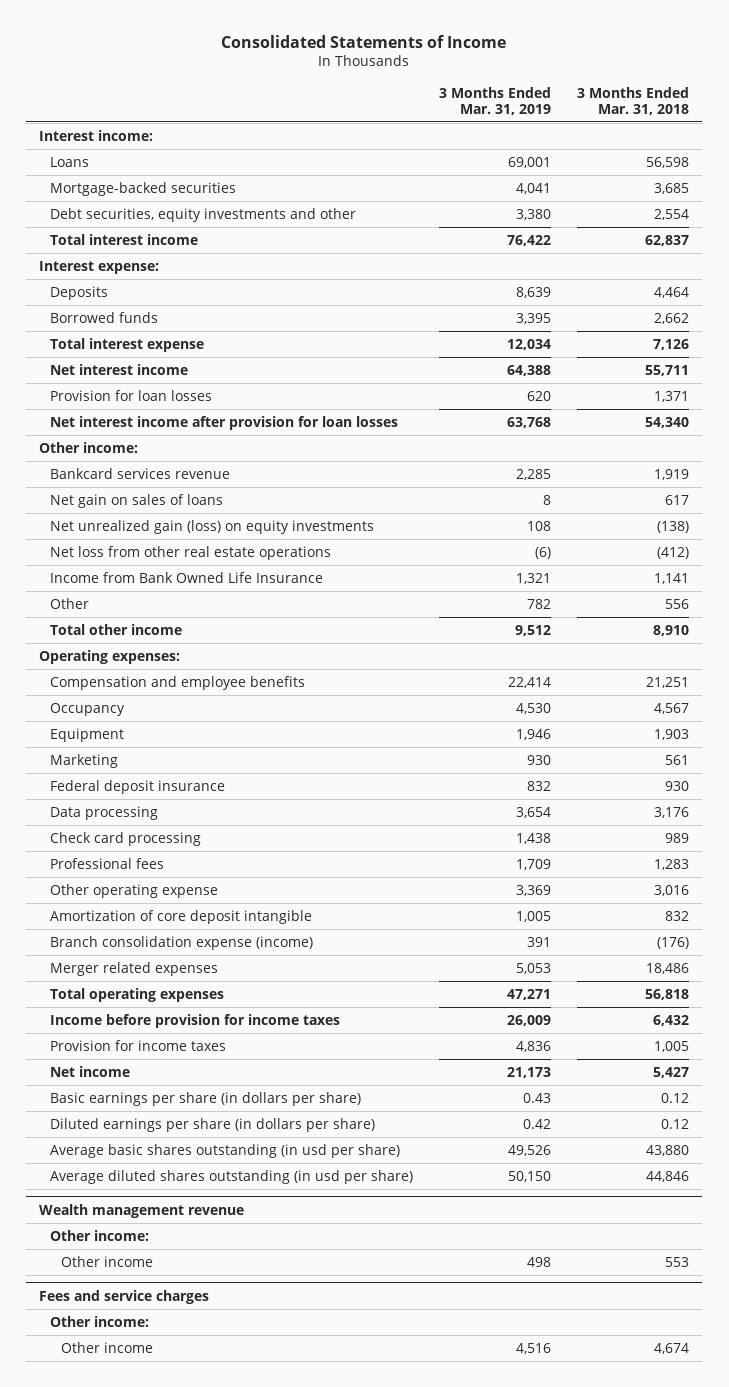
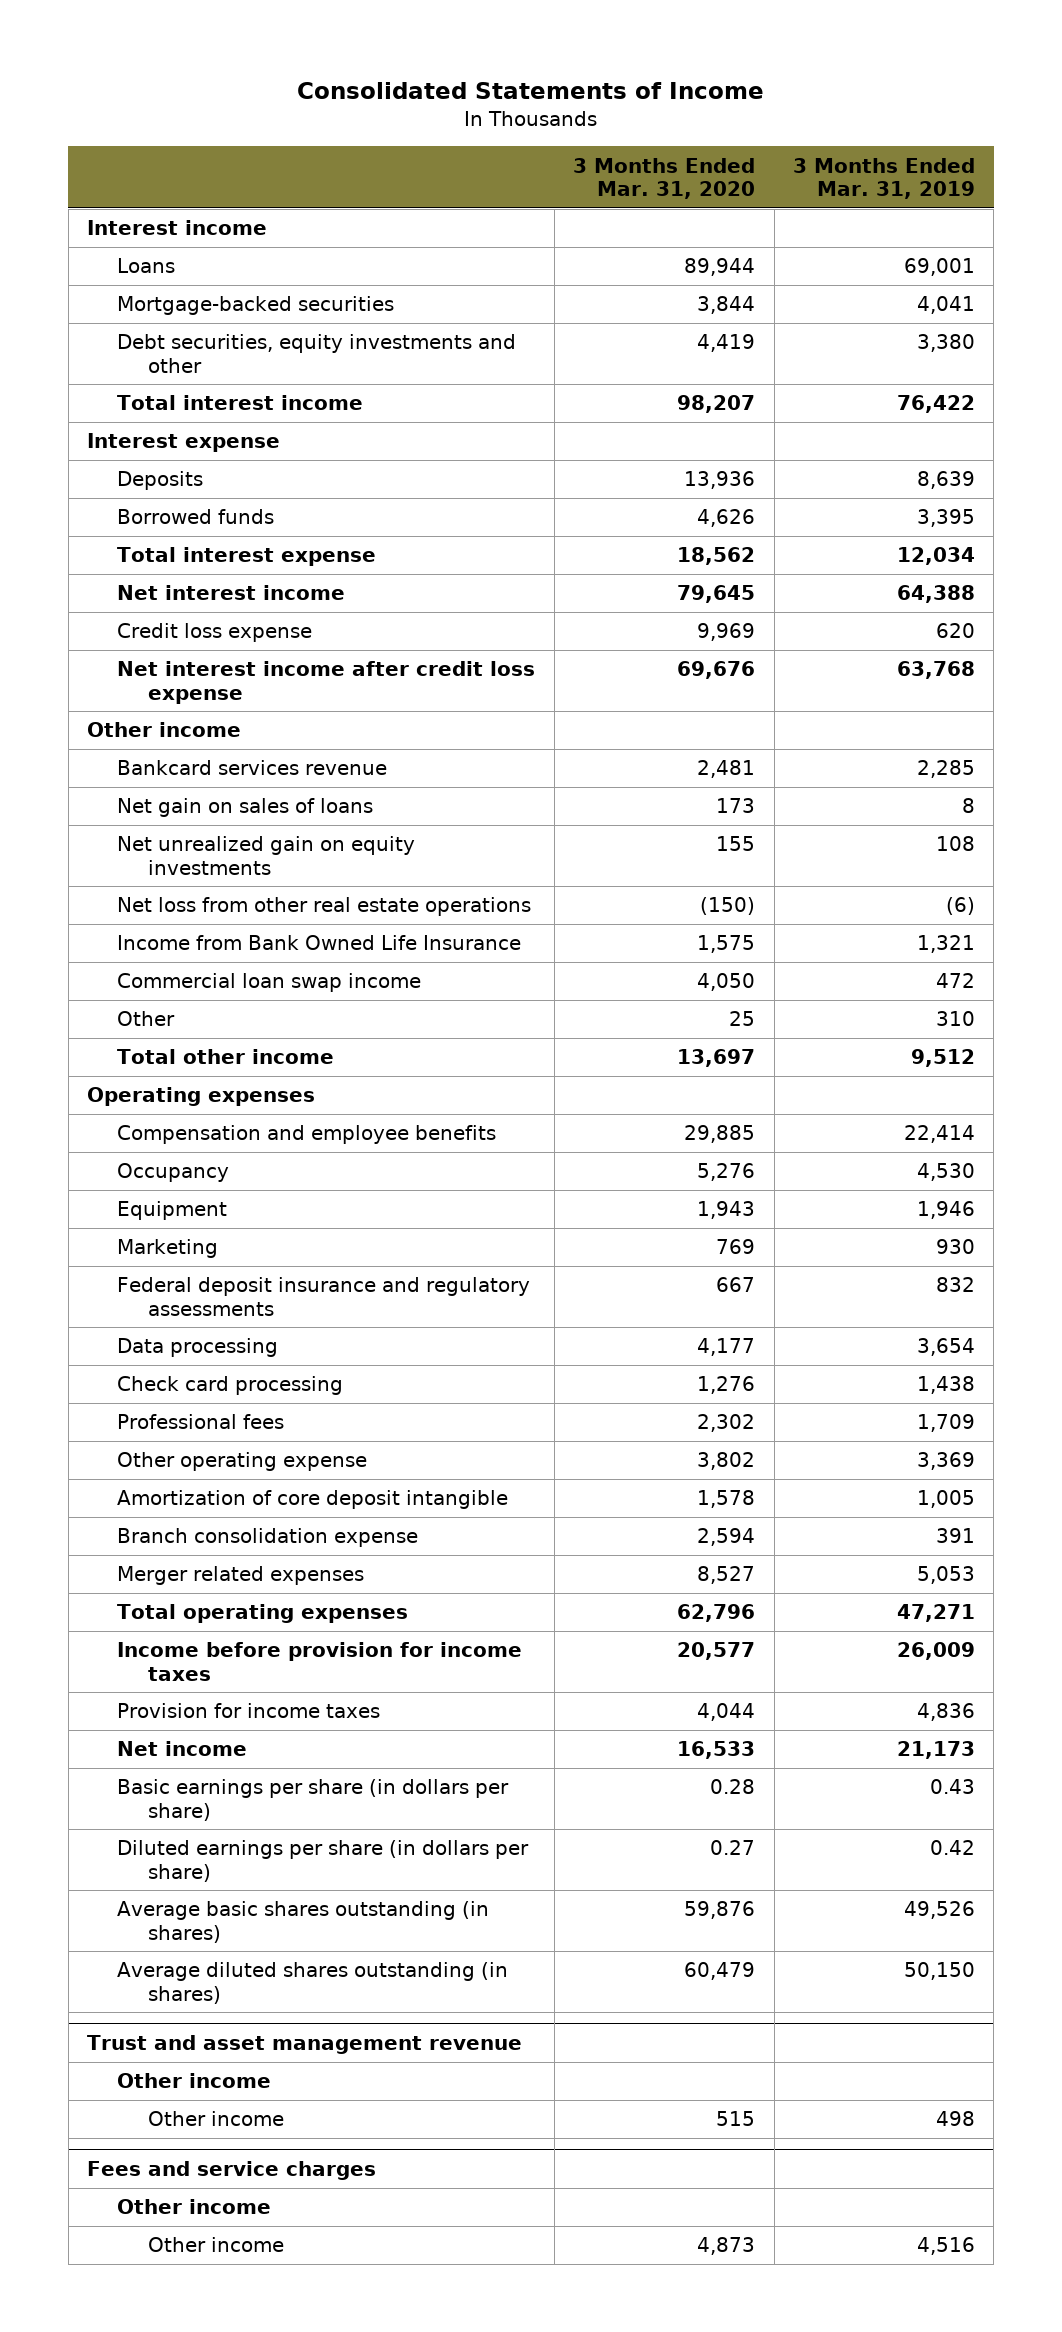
[577,86,690,115] 3 Months Ended Mar. 31, 2018 -> none
none -> [573,157,756,200] 3 Months Ended Mar. 31, 2020
[39,129,154,141] Interest income: -> [87,220,268,236] Interest income
[39,260,160,274] Interest expense: -> [87,433,281,453] Interest expense
[50,389,213,401] Provision for loan losses -> none
none -> [117,623,313,643] Credit loss expense
[50,415,399,430] Net interest income after provision for loan losses -> [117,661,536,704] Net interest income after credit loss expense
[39,441,139,453] Other income: -> [87,722,242,738] Other income
[50,519,375,534] Net unrealized gain (loss) on equity investments -> [117,836,416,875] Net unrealized gain on equity investments
none -> [117,973,422,993] Commercial loan swap income
[527,598,552,609] 782 -> [935,1011,975,1027] 310
[39,649,181,664] Operating expenses: -> [87,1087,316,1107] Operating expenses
[50,779,226,794] Federal deposit insurance -> [117,1277,531,1316] Federal deposit insurance and regulatory assessments
[50,935,314,950] Branch consolidation expense (income) -> [117,1528,419,1548] Branch consolidation expense
[50,1143,401,1158] Average basic shares outstanding (in usd per share) -> [117,1901,490,1943] Average basic shares outstanding (in shares)
[50,1169,414,1184] Average diluted shares outstanding (in usd per share) -> [117,1962,509,2004] Average diluted shares outstanding (in shares)
[39,1203,245,1218] Wealth management revenue -> [87,2034,523,2054] Trust and asset management revenue
[50,1229,150,1241] Other income: -> [117,2073,272,2089] Other income
[50,1315,150,1327] Other income: -> [117,2199,272,2215] Other income

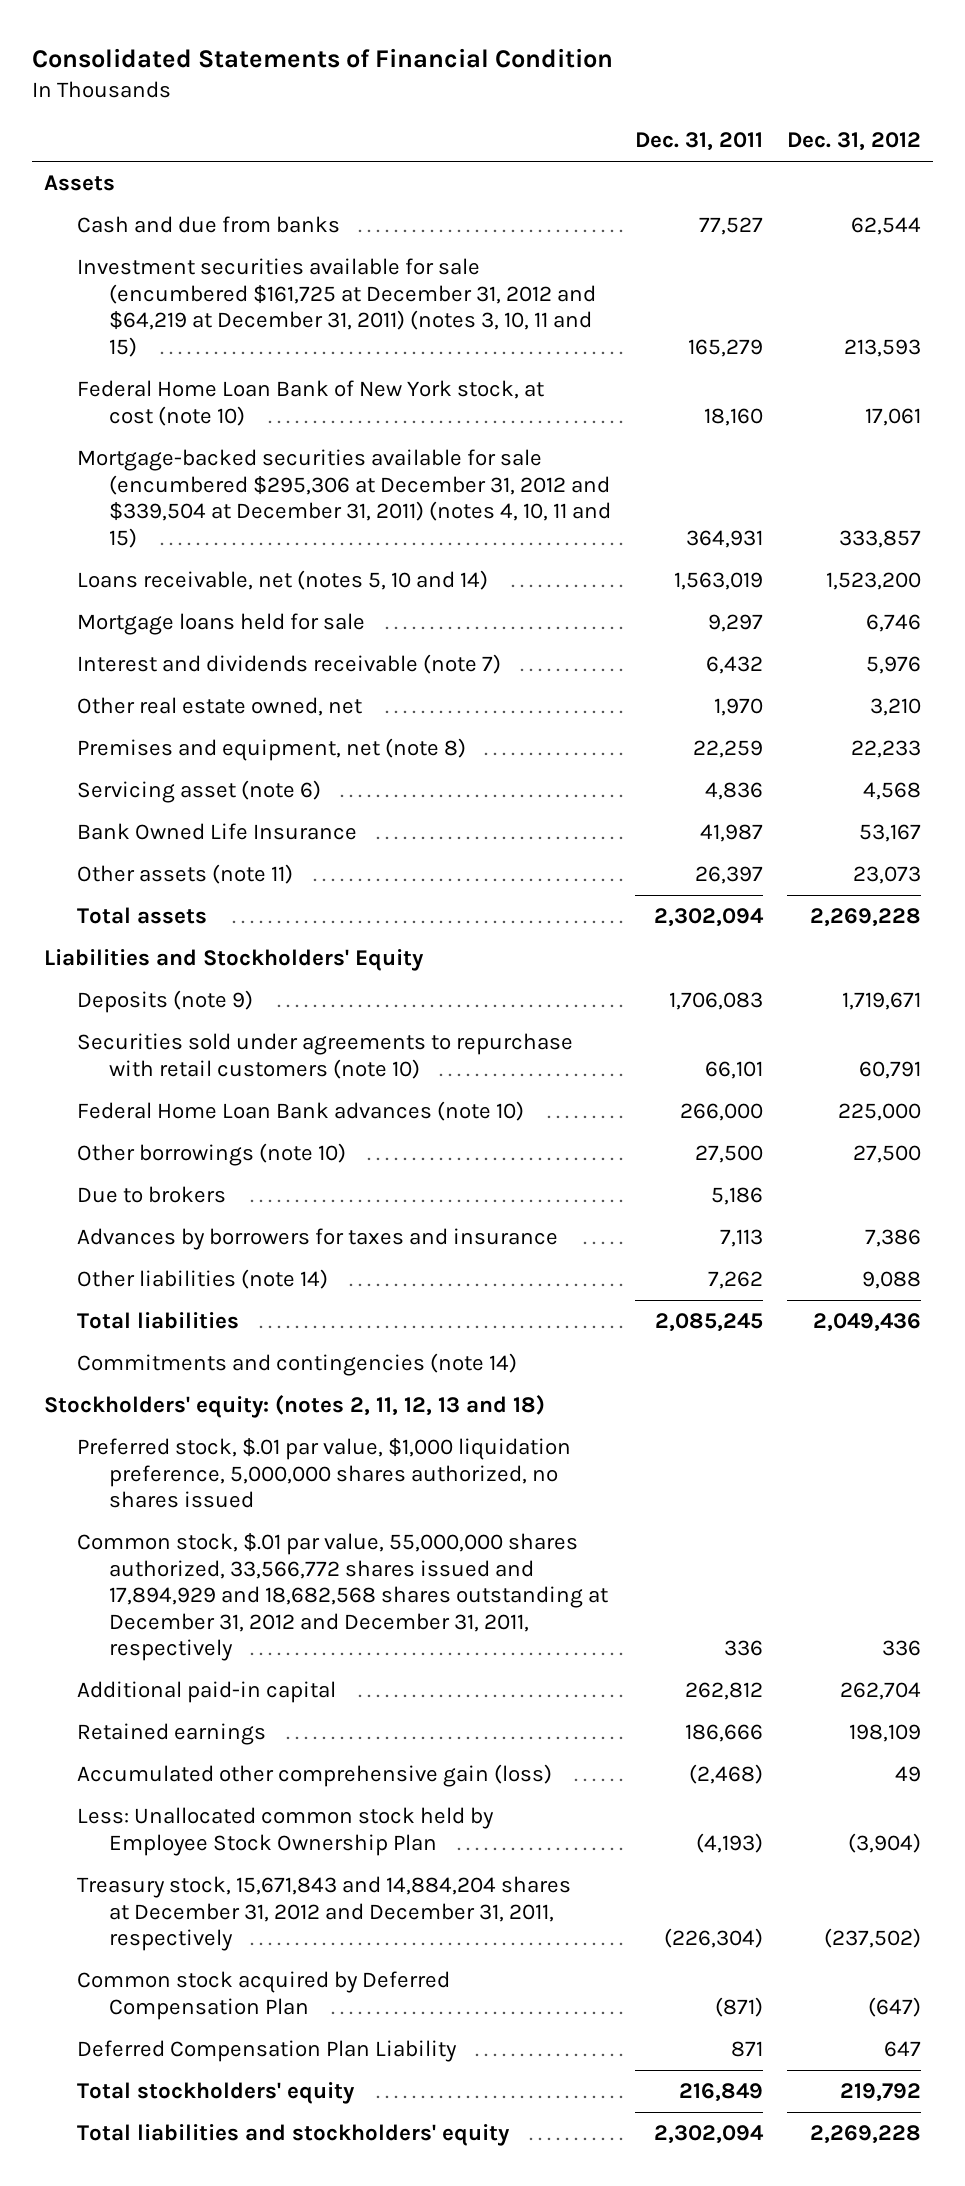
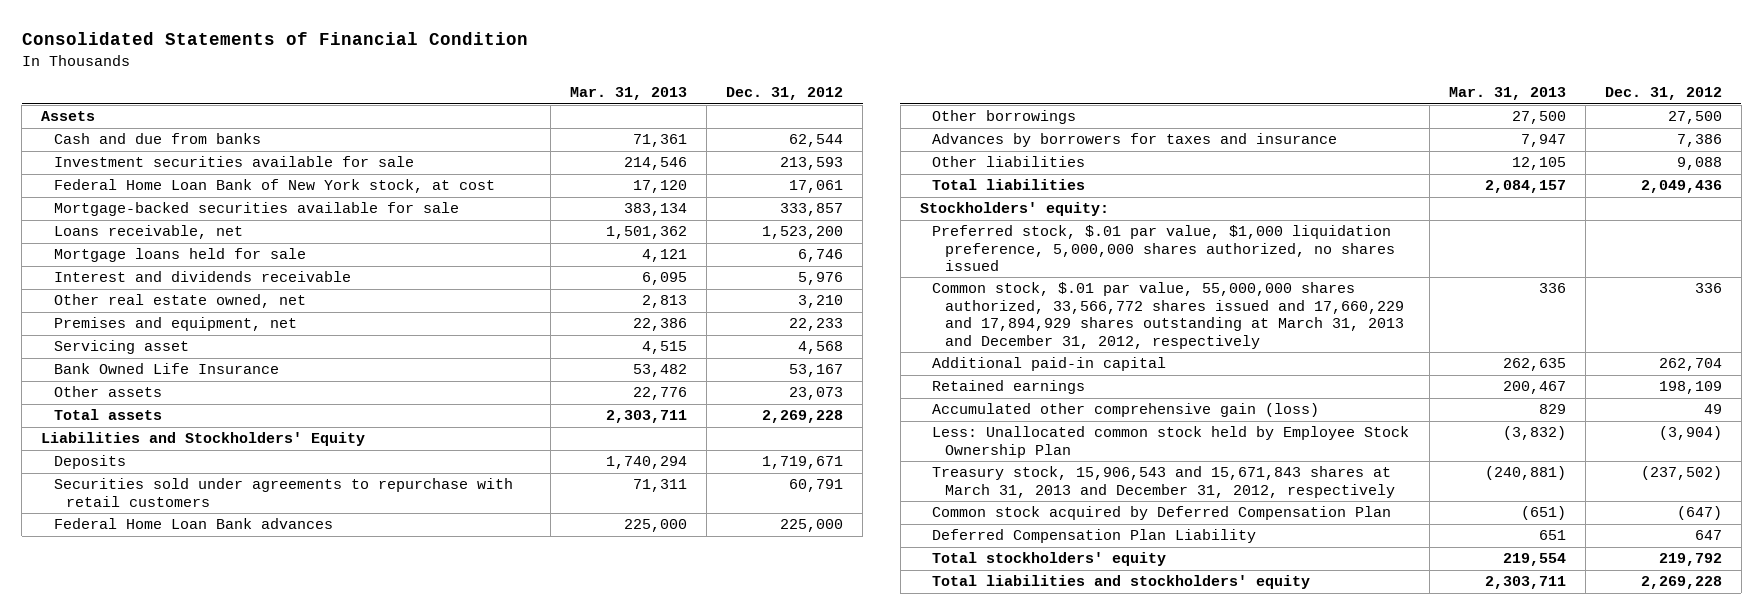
[635,132,764,152] Dec. 31, 2011 -> none
none -> [569,87,687,101] Mar. 31, 2013
[76,257,597,357] Investment securities available for sale (encumbered $161,725 at December 31, 2012 and $64,219 at December 31, 2011) (notes 3, 10, 11 and 15) -> [53,156,414,168] Investment securities available for sale
[76,379,544,426] Federal Home Loan Bank of New York stock, at cost (note 10) -> [53,179,495,194] Federal Home Loan Bank of New York stock, at cost
[76,448,612,548] Mortgage-backed securities available for sale (encumbered $295,306 at December 31, 2012 and $339,504 at December 31, 2011) (notes 4, 10, 11 and 15) -> [53,202,459,217] Mortgage-backed securities available for sale
[76,569,488,590] Loans receivable, net (notes 5, 10 and 14) -> [53,225,243,240] Loans receivable, net
[76,653,501,674] Interest and dividends receivable (note 7) -> [53,271,351,283] Interest and dividends receivable
[76,737,466,761] Premises and equipment, net (note 8) -> [53,317,297,332] Premises and equipment, net
[76,779,321,803] Servicing asset (note 6) -> [53,340,189,355] Servicing asset
[76,863,293,884] Other assets (note 11) -> [53,386,162,398] Other assets
[76,1185,226,1203] Due to brokers -> none
[76,989,253,1013] Deposits (note 9) -> [53,455,126,470] Deposits
[76,1032,573,1079] Securities sold under agreements to repurchase with retail customers (note 10) -> [53,478,513,507] Securities sold under agreements to repurchase with retail customers
[76,1100,524,1121] Federal Home Loan Bank advances (note 10) -> [53,518,333,530] Federal Home Loan Bank advances
[76,1142,346,1166] Other borrowings (note 10) -> [932,110,1077,125] Other borrowings
[76,1268,328,1289] Other liabilities (note 14) -> [932,156,1086,168] Other liabilities
[76,1352,517,1376] Commitments and contingencies (note 14) -> none
[44,1394,546,1418] Stockholders' equity: (notes 2, 11, 12, 13 and 18) -> [920,202,1110,217] Stockholders' equity:
[76,1532,609,1662] Common stock, $.01 par value, 55,000,000 shares authorized, 33,566,772 shares issued and 17,894,929 and 18,682,568 shares outstanding at December 31, 2012 and December 31, 2011, respectively -> [932,282,1404,349] Common stock, $.01 par value, 55,000,000 shares authorized, 33,566,772 shares issued and 17,660,229 and 17,894,929 shares outstanding at March 31, 2013 and December 31, 2012, respectively
[76,1875,571,1952] Treasury stock, 15,671,843 and 14,884,204 shares at December 31, 2012 and December 31, 2011, respectively -> [932,466,1395,498] Treasury stock, 15,906,543 and 15,671,843 shares at March 31, 2013 and December 31, 2012, respectively

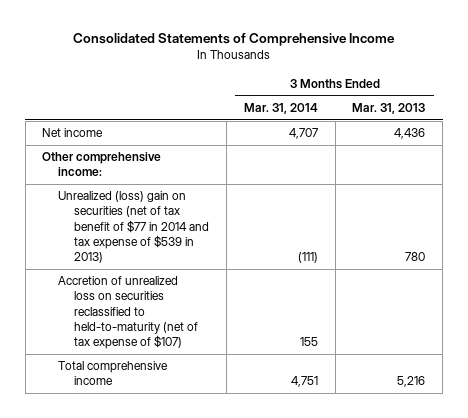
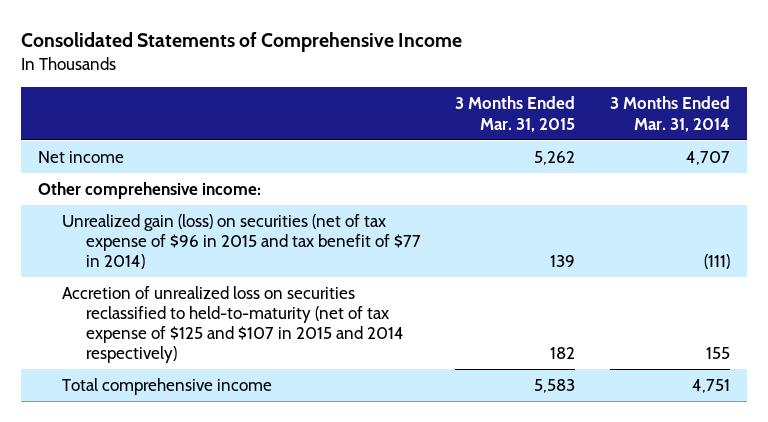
[352,102,426,114] Mar. 31, 2013 -> none
none -> [455,96,576,132] 3 Months Ended Mar. 31, 2015
[58,191,210,263] Unrealized (loss) gain on securities (net of tax benefit of $77 in 2014 and tax expense of $539 in 2013) -> [62,213,422,270] Unrealized gain (loss) on securities (net of tax expense of $96 in 2015 and tax benefit of $77 in 2014)
[58,276,199,349] Accretion of unrealized loss on securities reclassified to held-to-maturity (net of tax expense of $107) -> [62,285,405,364] Accretion of unrealized loss on securities reclassified to held-to-maturity (net of tax expense of $125 and $107 in 2015 and 2014 respectively)

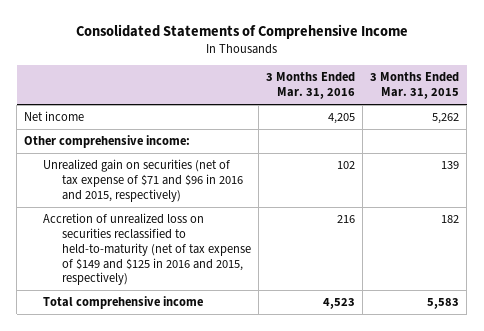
[609,96,730,132] 3 Months Ended Mar. 31, 2014 -> none
none -> [266,72,356,100] 3 Months Ended Mar. 31, 2016
[62,213,422,270] Unrealized gain (loss) on securities (net of tax expense of $96 in 2015 and tax benefit of $77 in 2014) -> [43,159,243,202] Unrealized gain on securities (net of tax expense of $71 and $96 in 2016 and 2015, respectively)
[62,285,405,364] Accretion of unrealized loss on securities reclassified to held-to-maturity (net of tax expense of $125 and $107 in 2015 and 2014 respectively) -> [43,213,251,286] Accretion of unrealized loss on securities reclassified to held-to-maturity (net of tax expense of $149 and $125 in 2016 and 2015, respectively)

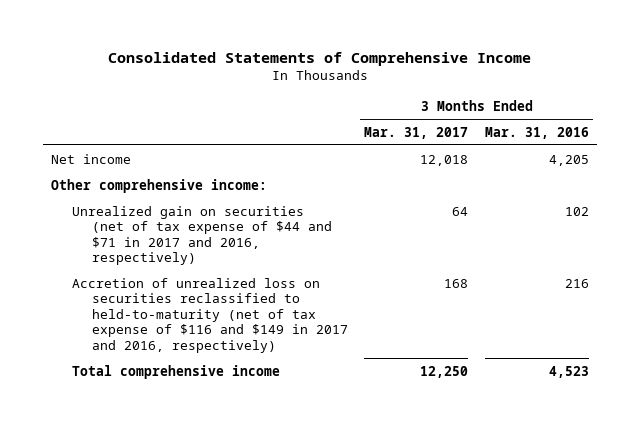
[370,72,460,100] 3 Months Ended Mar. 31, 2015 -> none
none -> [364,126,469,139] Mar. 31, 2017
[43,159,243,202] Unrealized gain on securities (net of tax expense of $71 and $96 in 2016 and 2015, respectively) -> [71,205,332,266] Unrealized gain on securities (net of tax expense of $44 and $71 in 2017 and 2016, respectively)
[43,213,251,286] Accretion of unrealized loss on securities reclassified to held-to-maturity (net of tax expense of $149 and $125 in 2016 and 2015, respectively) -> [71,277,348,353] Accretion of unrealized loss on securities reclassified to held-to-maturity (net of tax expense of $116 and $149 in 2017 and 2016, respectively)

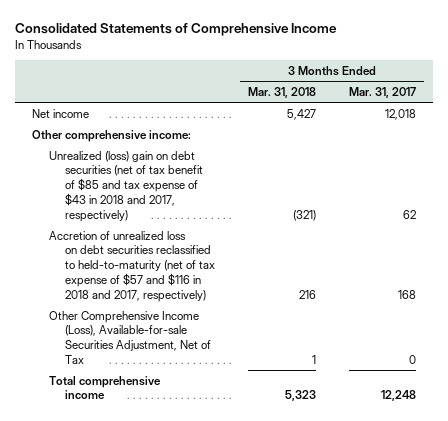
[485,126,590,139] Mar. 31, 2016 -> none
none -> [248,87,317,99] Mar. 31, 2018
[71,205,332,266] Unrealized gain on securities (net of tax expense of $44 and $71 in 2017 and 2016, respectively) -> [48,150,204,222] Unrealized (loss) gain on debt securities (net of tax benefit of $85 and tax expense of $43 in 2018 and 2017, respectively)
[452,206,469,216] 64 -> [403,209,417,219] 62
[71,277,348,353] Accretion of unrealized loss on securities reclassified to held-to-maturity (net of tax expense of $116 and $149 in 2017 and 2016, respectively) -> [48,230,216,302] Accretion of unrealized loss on debt securities reclassified to held-to-maturity (net of tax expense of $57 and $116 in 2018 and 2017, respectively)
none -> [48,310,212,364] Other Comprehensive Income (Loss), Available-for-sale Securities Adjustment, Net of Tax
[420,365,469,378] 12,250 -> [381,390,417,402] 12,248

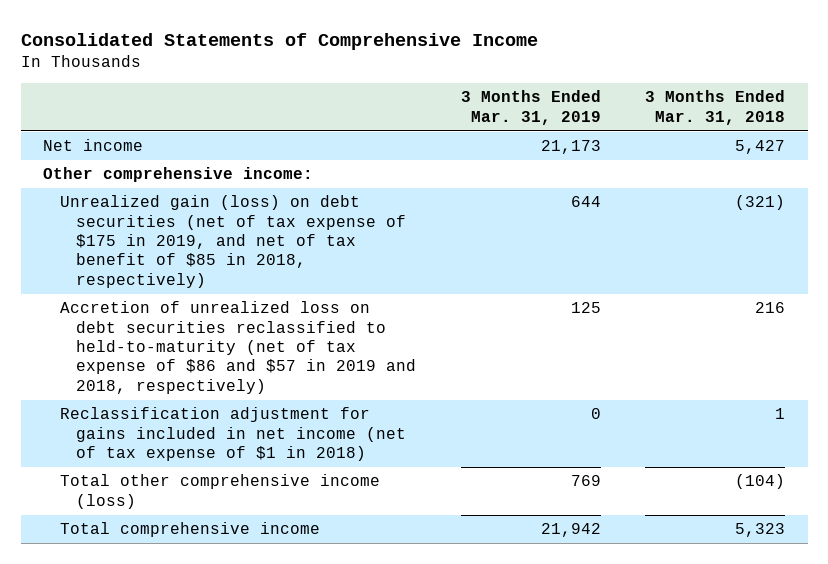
[349,87,417,99] Mar. 31, 2017 -> none
none -> [460,90,601,125] 3 Months Ended Mar. 31, 2019
[48,150,204,222] Unrealized (loss) gain on debt securities (net of tax benefit of $85 and tax expense of $43 in 2018 and 2017, respectively) -> [59,195,407,288] Unrealized gain (loss) on debt securities (net of tax expense of $175 in 2019, and net of tax benefit of $85 in 2018, respectively)
[48,230,216,302] Accretion of unrealized loss on debt securities reclassified to held-to-maturity (net of tax expense of $57 and $116 in 2018 and 2017, respectively) -> [59,301,417,394] Accretion of unrealized loss on debt securities reclassified to held-to-maturity (net of tax expense of $86 and $57 in 2019 and 2018, respectively)
[48,310,212,364] Other Comprehensive Income (Loss), Available-for-sale Securities Adjustment, Net of Tax -> [59,407,407,462] Reclassification adjustment for gains included in net income (net of tax expense of $1 in 2018)
none -> [59,474,380,509] Total other comprehensive income (loss)

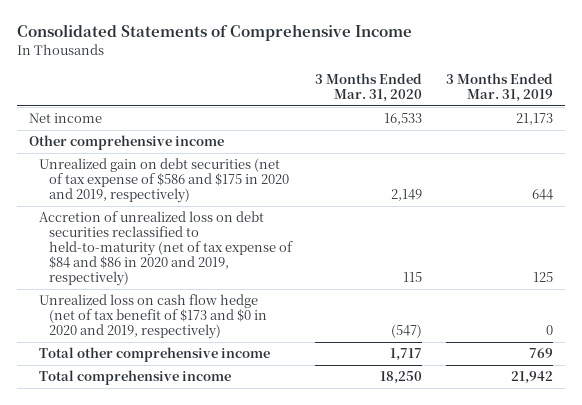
[645,90,786,125] 3 Months Ended Mar. 31, 2018 -> none
none -> [315,72,423,102] 3 Months Ended Mar. 31, 2020
[59,407,407,462] Reclassification adjustment for gains included in net income (net of tax expense of $1 in 2018) -> none
[43,167,314,183] Other comprehensive income: -> [28,135,224,151] Other comprehensive income
[59,195,407,288] Unrealized gain (loss) on debt securities (net of tax expense of $175 in 2019, and net of tax benefit of $85 in 2018, respectively) -> [38,158,289,204] Unrealized gain on debt securities (net of tax expense of $586 and $175 in 2020 and 2019, respectively)
[59,301,417,394] Accretion of unrealized loss on debt securities reclassified to held-to-maturity (net of tax expense of $86 and $57 in 2019 and 2018, respectively) -> [38,211,293,287] Accretion of unrealized loss on debt securities reclassified to held-to-maturity (net of tax expense of $84 and $86 in 2020 and 2019, respectively)
none -> [38,294,267,340] Unrealized loss on cash flow hedge (net of tax benefit of $173 and $0 in 2020 and 2019, respectively)
[59,474,380,509] Total other comprehensive income (loss) -> [38,347,270,363] Total other comprehensive income

